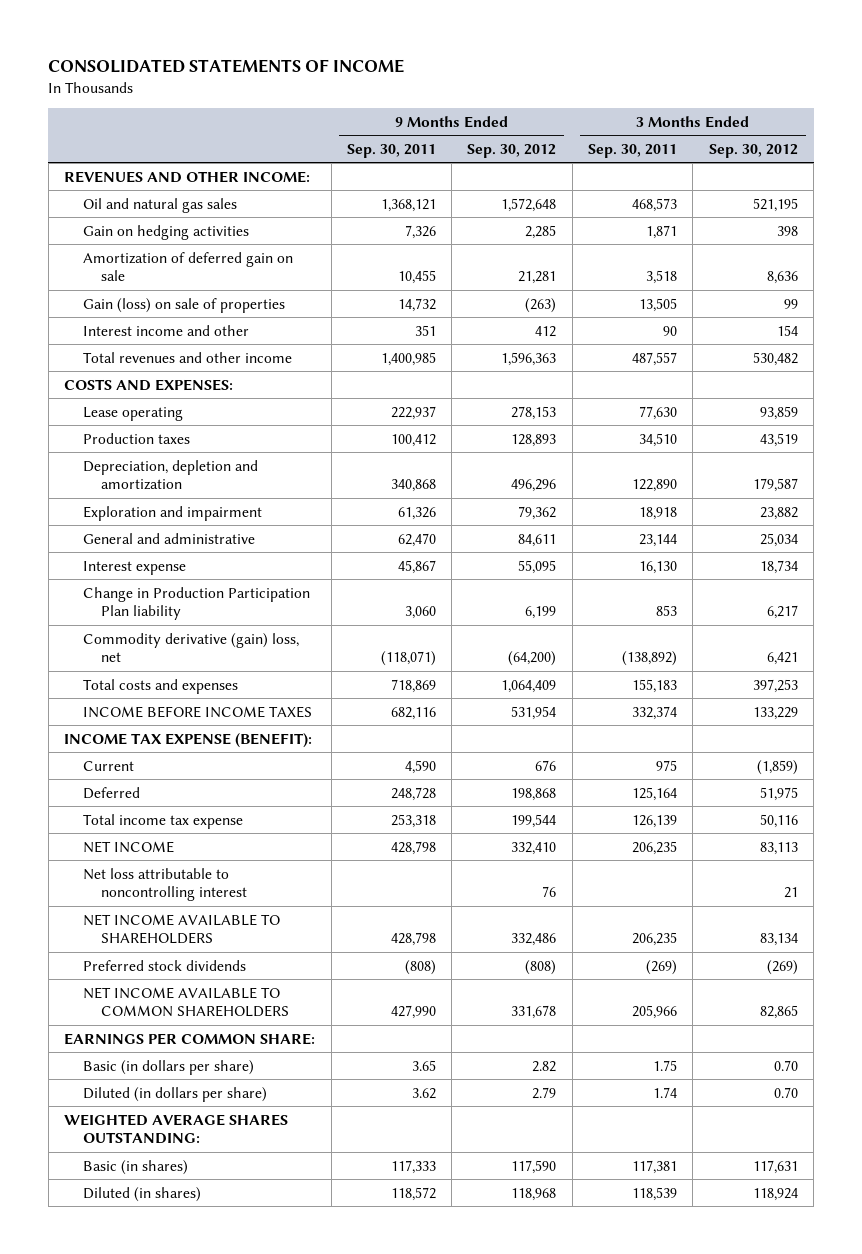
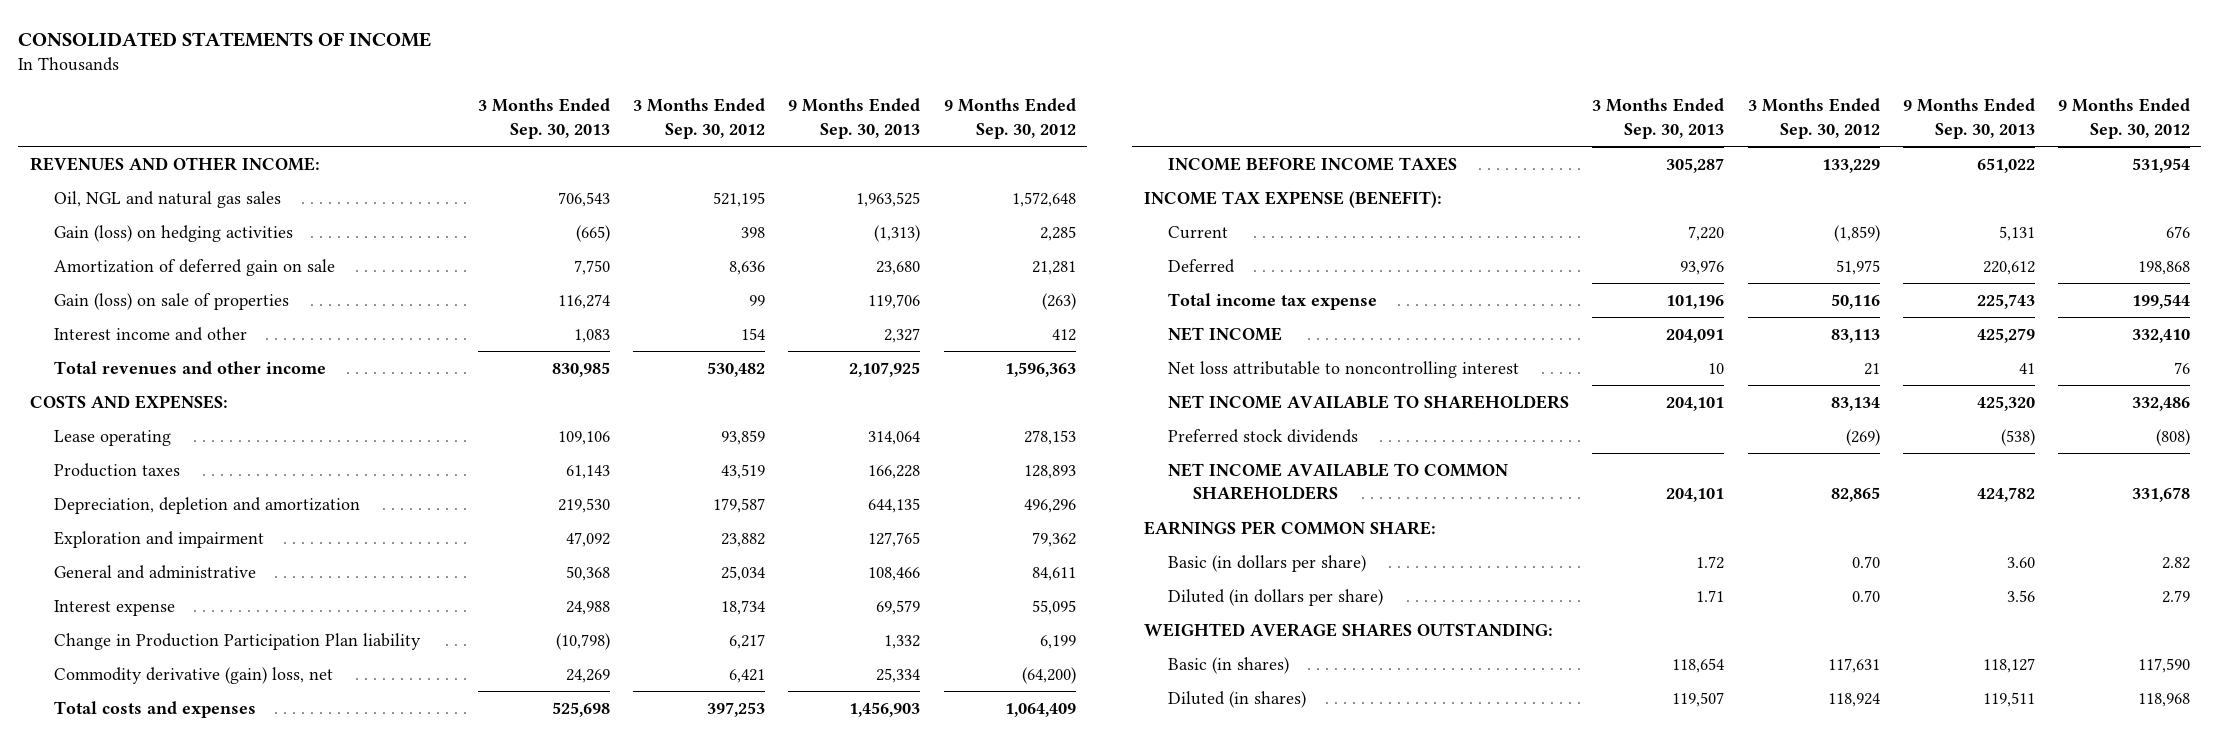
[346,143,436,158] Sep. 30, 2011 -> none
[588,143,678,158] Sep. 30, 2011 -> none
none -> [478,98,611,139] 3 Months Ended Sep. 30, 2013
none -> [788,98,921,139] 9 Months Ended Sep. 30, 2013
[82,197,237,213] Oil and natural gas sales -> [54,191,282,209] Oil, NGL and natural gas sales
[82,224,249,240] Gain on hedging activities -> [54,225,294,243] Gain (loss) on hedging activities

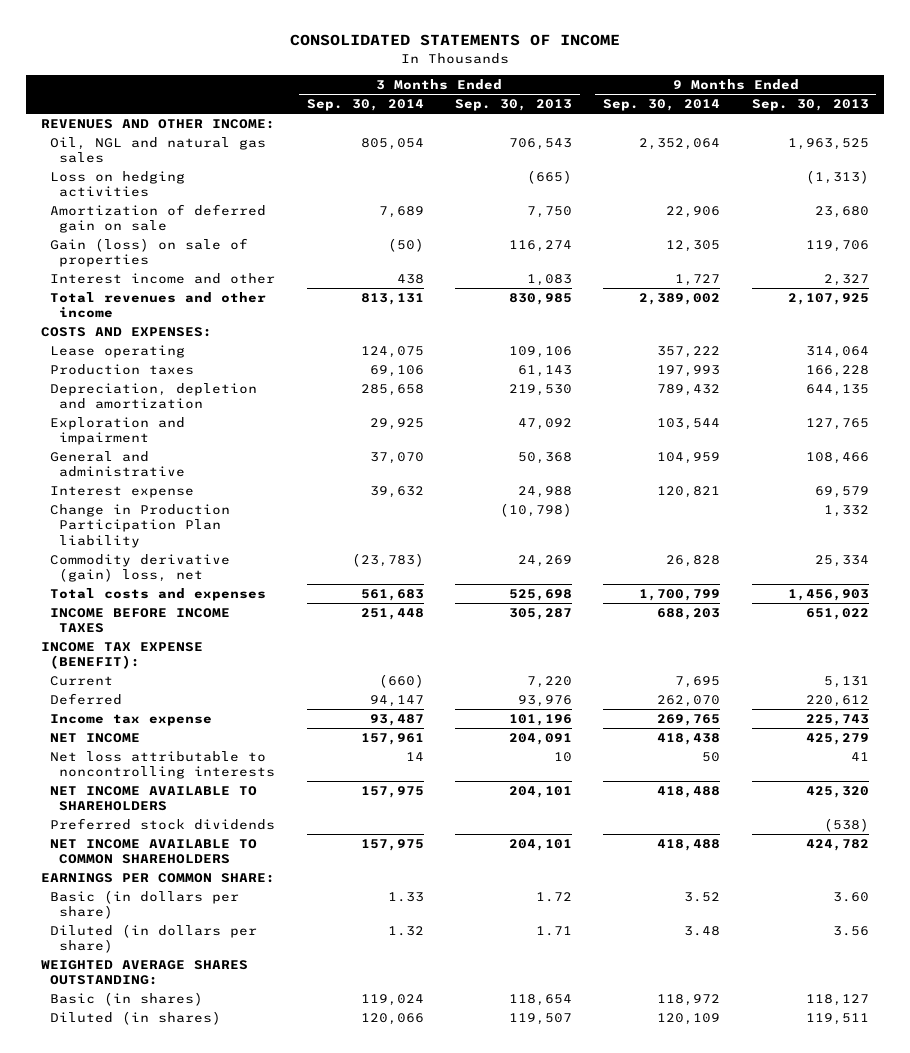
[633,98,766,139] 3 Months Ended Sep. 30, 2012 -> none
[943,98,1076,139] 9 Months Ended Sep. 30, 2012 -> none
none -> [306,99,424,112] Sep. 30, 2014
none -> [603,99,721,112] Sep. 30, 2014
[54,225,294,243] Gain (loss) on hedging activities -> [50,170,186,198] Loss on hedging activities
[1168,293,1378,311] Total income tax expense -> [50,713,213,726] Income tax expense
[1168,361,1520,379] Net loss attributable to noncontrolling interest -> [50,750,276,780] Net loss attributable to noncontrolling interests

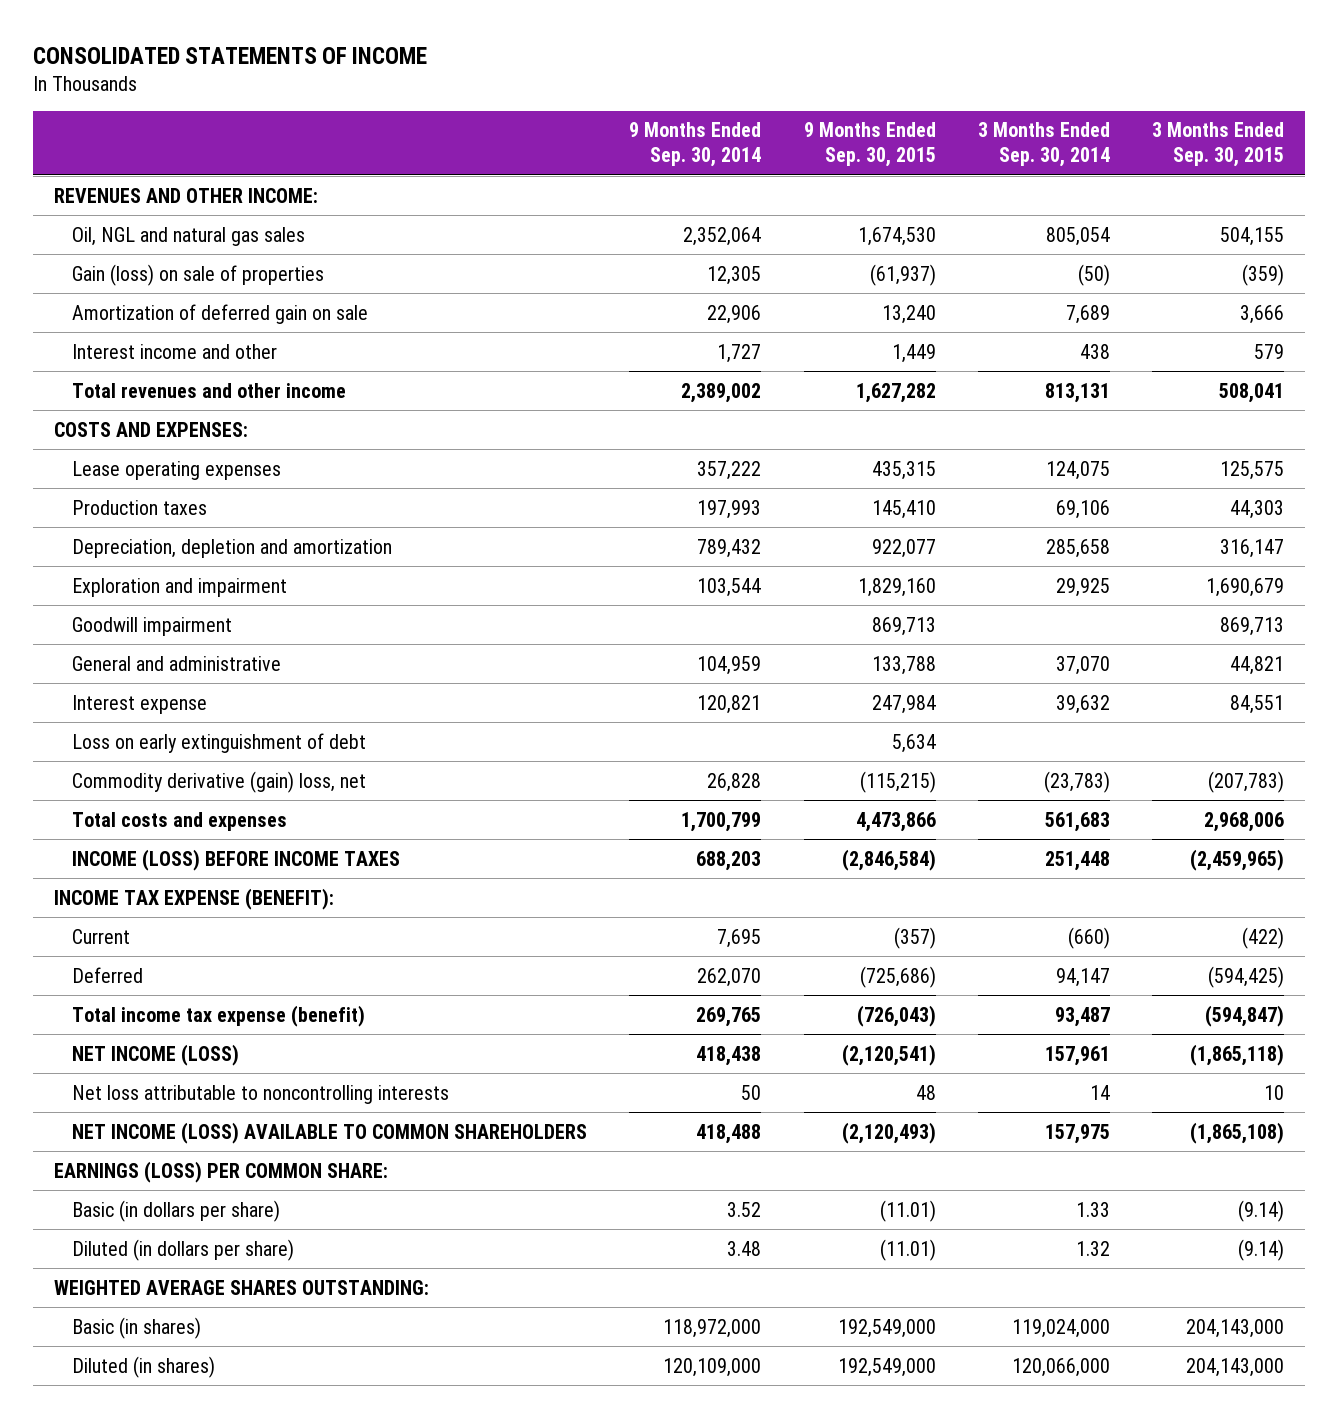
[454,99,572,112] Sep. 30, 2013 -> none
[751,99,869,112] Sep. 30, 2013 -> none
none -> [803,122,936,168] 9 Months Ended Sep. 30, 2015
none -> [1152,122,1285,168] 3 Months Ended Sep. 30, 2015
[50,170,186,198] Loss on hedging activities -> none
[50,203,267,234] Amortization of deferred gain on sale -> [71,303,368,324] Amortization of deferred gain on sale
[50,344,186,358] Lease operating -> [71,460,281,480] Lease operating expenses
none -> [71,616,232,636] Goodwill impairment
[50,503,231,548] Change in Production Participation Plan liability -> none
none -> [71,732,366,753] Loss on early extinguishment of debt
[50,607,231,634] INCOME BEFORE INCOME TAXES -> [71,848,400,871] INCOME (LOSS) BEFORE INCOME TAXES
[50,713,213,726] Income tax expense -> [71,1004,365,1027] Total income tax expense (benefit)
[50,732,141,743] NET INCOME -> [71,1043,239,1066] NET INCOME (LOSS)
[50,785,258,812] NET INCOME AVAILABLE TO SHAREHOLDERS -> none
[50,817,276,830] Preferred stock dividends -> none
[50,838,258,865] NET INCOME AVAILABLE TO COMMON SHAREHOLDERS -> [71,1121,587,1144] NET INCOME (LOSS) AVAILABLE TO COMMON SHAREHOLDERS
[41,872,276,883] EARNINGS PER COMMON SHARE: -> [54,1160,389,1183] EARNINGS (LOSS) PER COMMON SHARE:
[360,993,424,1006] 119,024 -> [1011,1318,1110,1338] 119,024,000
[657,993,721,1006] 118,972 -> [663,1318,762,1338] 118,972,000
[360,1012,424,1025] 120,066 -> [1011,1357,1110,1377] 120,066,000
[657,1012,721,1025] 120,109 -> [663,1357,762,1377] 120,109,000

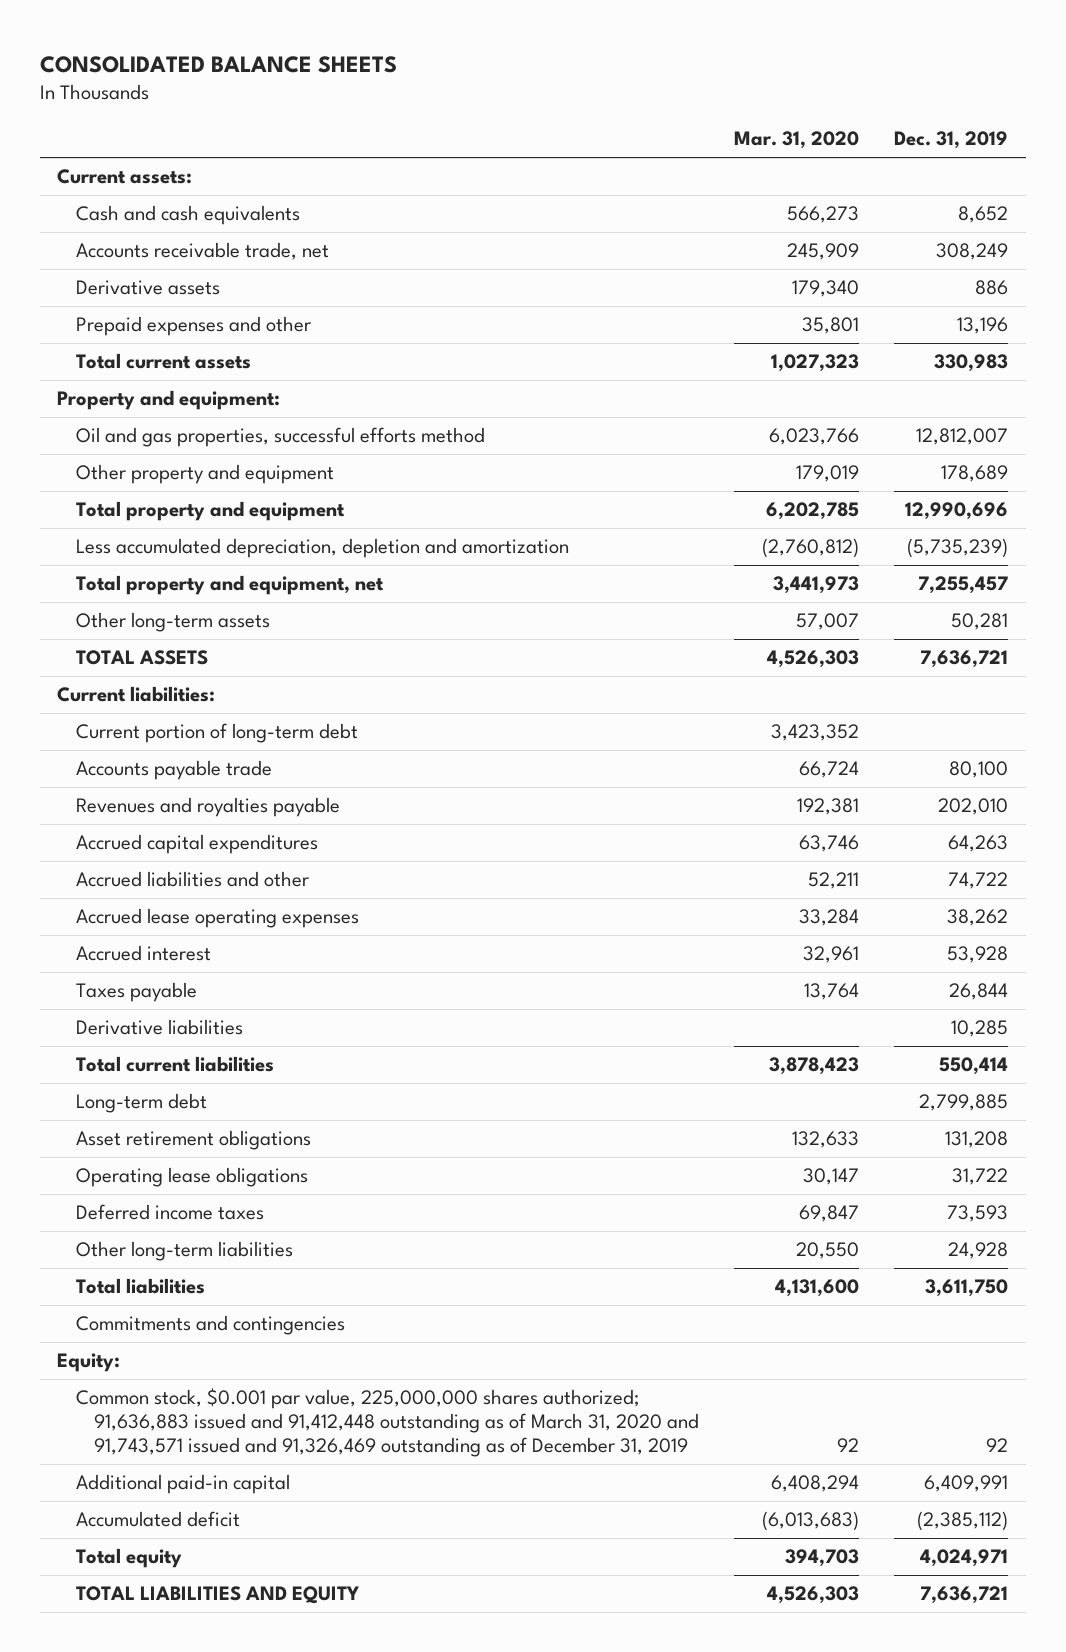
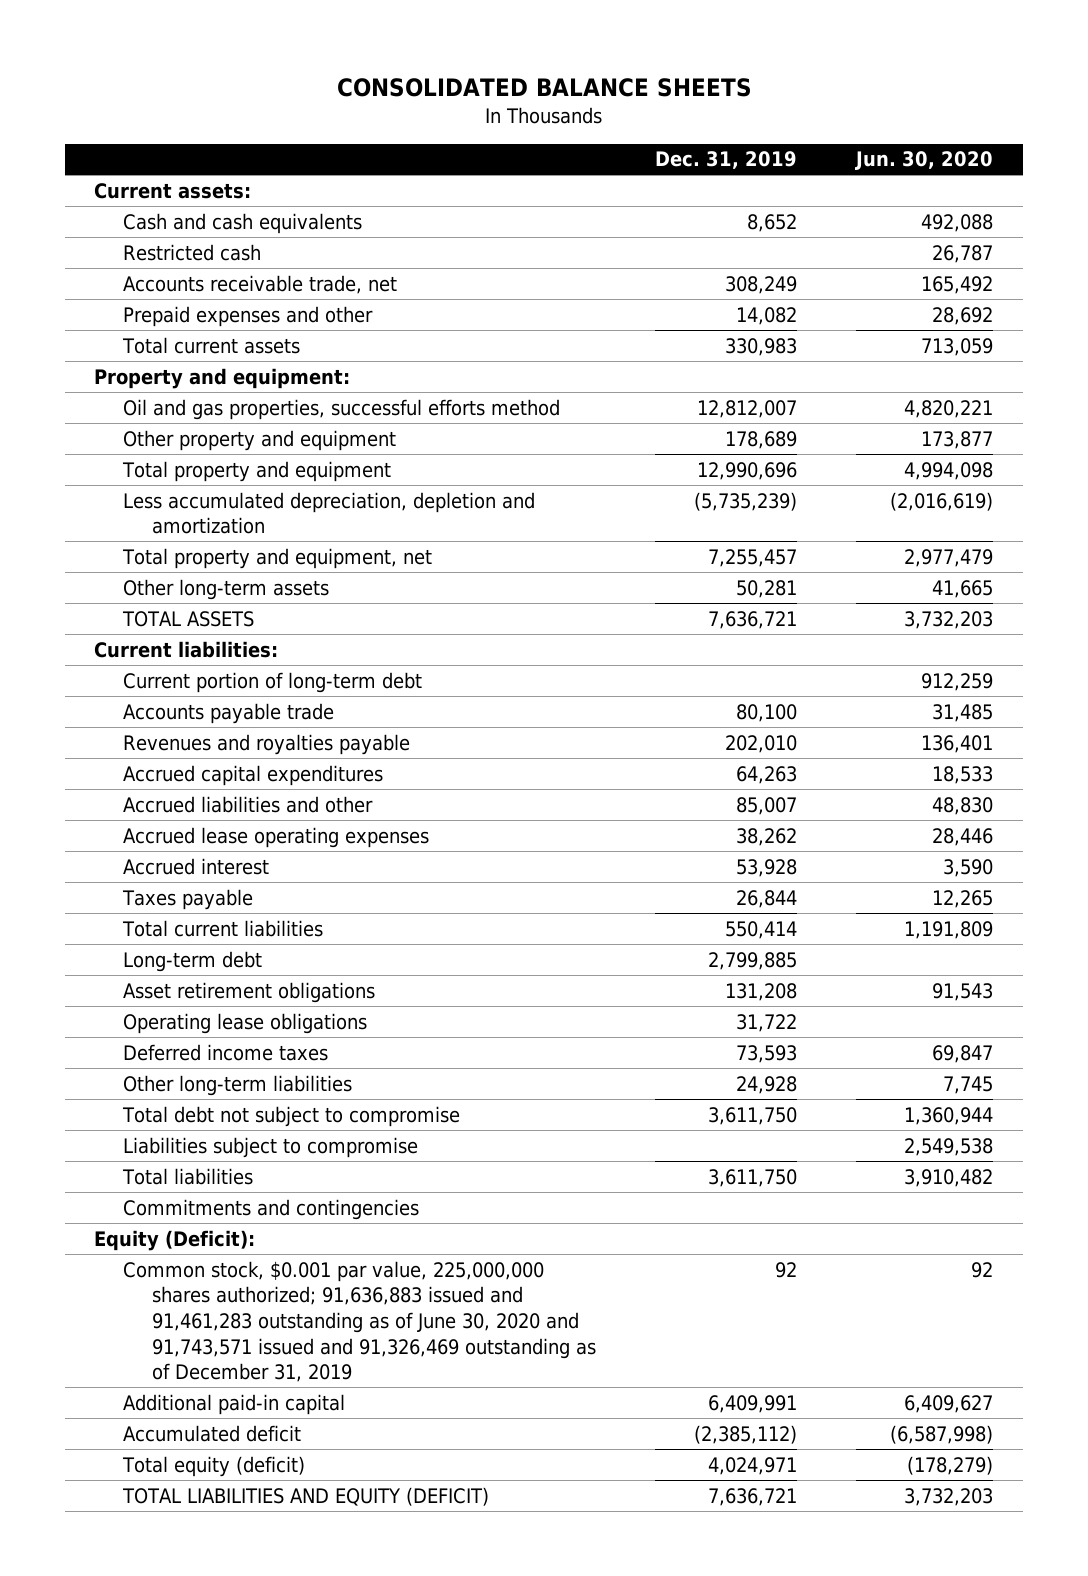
[734,131,860,150] Mar. 31, 2020 -> none
none -> [855,151,994,171] Jun. 30, 2020
none -> [122,243,261,261] Restricted cash
[75,280,220,296] Derivative assets -> none
[957,317,1009,335] 13,196 -> [735,306,797,325] 14,082
[948,872,1009,890] 74,722 -> [735,796,797,815] 85,007
[75,1019,243,1036] Derivative liabilities -> none
none -> [121,1105,460,1127] Total debt not subject to compromise
none -> [122,1136,418,1158] Liabilities subject to compromise
[57,1353,121,1373] Equity: -> [94,1229,256,1251] Equity (Deficit):
[75,1388,700,1457] Common stock, $0.001 par value, 225,000,000 shares authorized; 91,636,883 issued and 91,412,448 outstanding as of March 31, 2020 and 91,743,571 issued and 91,326,469 outstanding as of December 31, 2019 -> [122,1260,596,1383] Common stock, $0.001 par value, 225,000,000 shares authorized; 91,636,883 issued and 91,461,283 outstanding as of June 30, 2020 and 91,743,571 issued and 91,326,469 outstanding as of December 31, 2019
[75,1548,182,1569] Total equity -> [121,1455,305,1477] Total equity (deficit)
[75,1586,359,1605] TOTAL LIABILITIES AND EQUITY -> [121,1486,489,1506] TOTAL LIABILITIES AND EQUITY (DEFICIT)

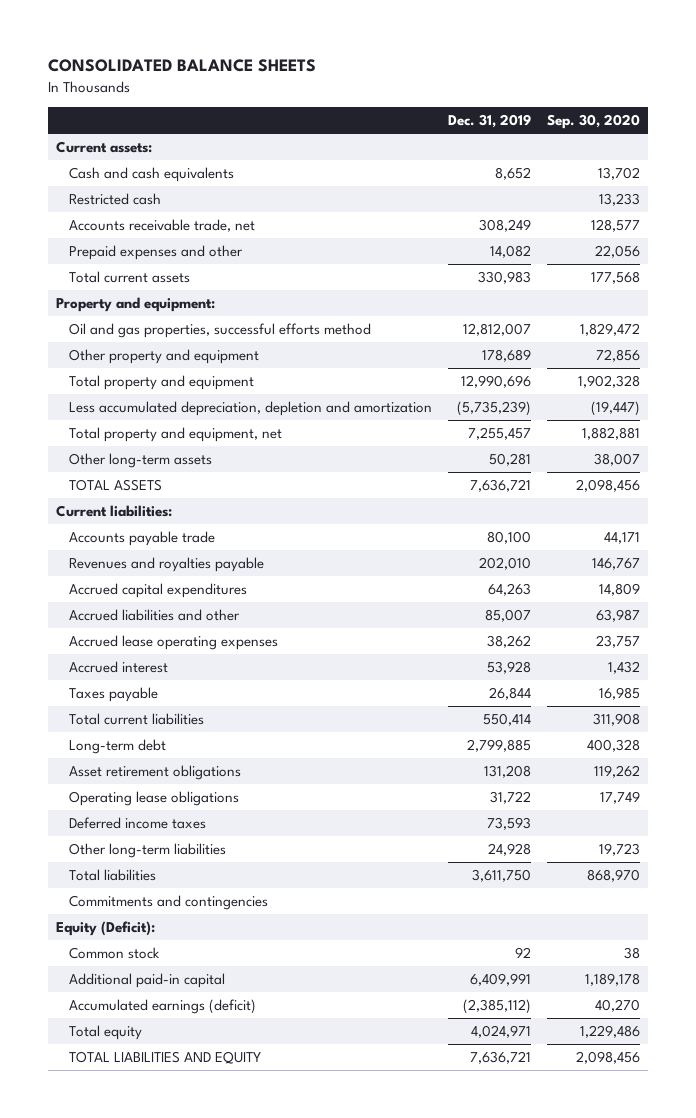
[855,151,994,171] Jun. 30, 2020 -> none
none -> [546,113,640,129] Sep. 30, 2020
[122,671,422,693] Current portion of long-term debt -> none
[121,1105,460,1127] Total debt not subject to compromise -> none
[122,1136,418,1158] Liabilities subject to compromise -> none
[122,1260,596,1383] Common stock, $0.001 par value, 225,000,000 shares authorized; 91,636,883 issued and 91,461,283 outstanding as of June 30, 2020 and 91,743,571 issued and 91,326,469 outstanding as of December 31, 2019 -> [69,947,161,960] Common stock
[122,1424,301,1442] Accumulated deficit -> [69,999,257,1015] Accumulated earnings (deficit)
[121,1455,305,1477] Total equity (deficit) -> [69,1025,143,1041] Total equity
[121,1486,489,1506] TOTAL LIABILITIES AND EQUITY (DEFICIT) -> [69,1051,262,1065] TOTAL LIABILITIES AND EQUITY

